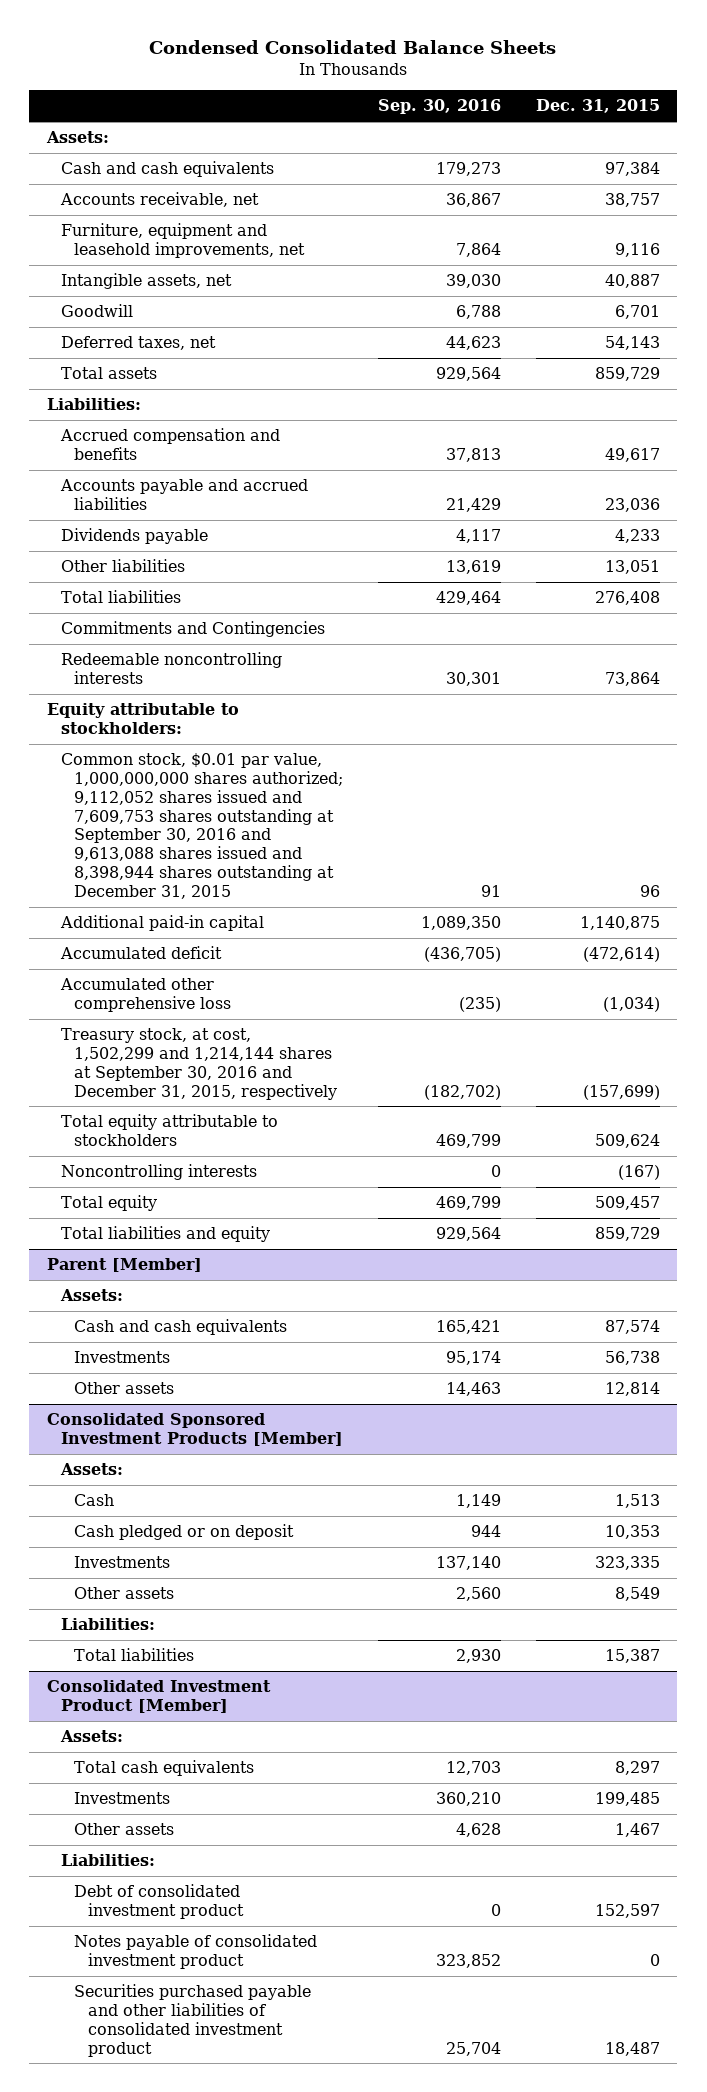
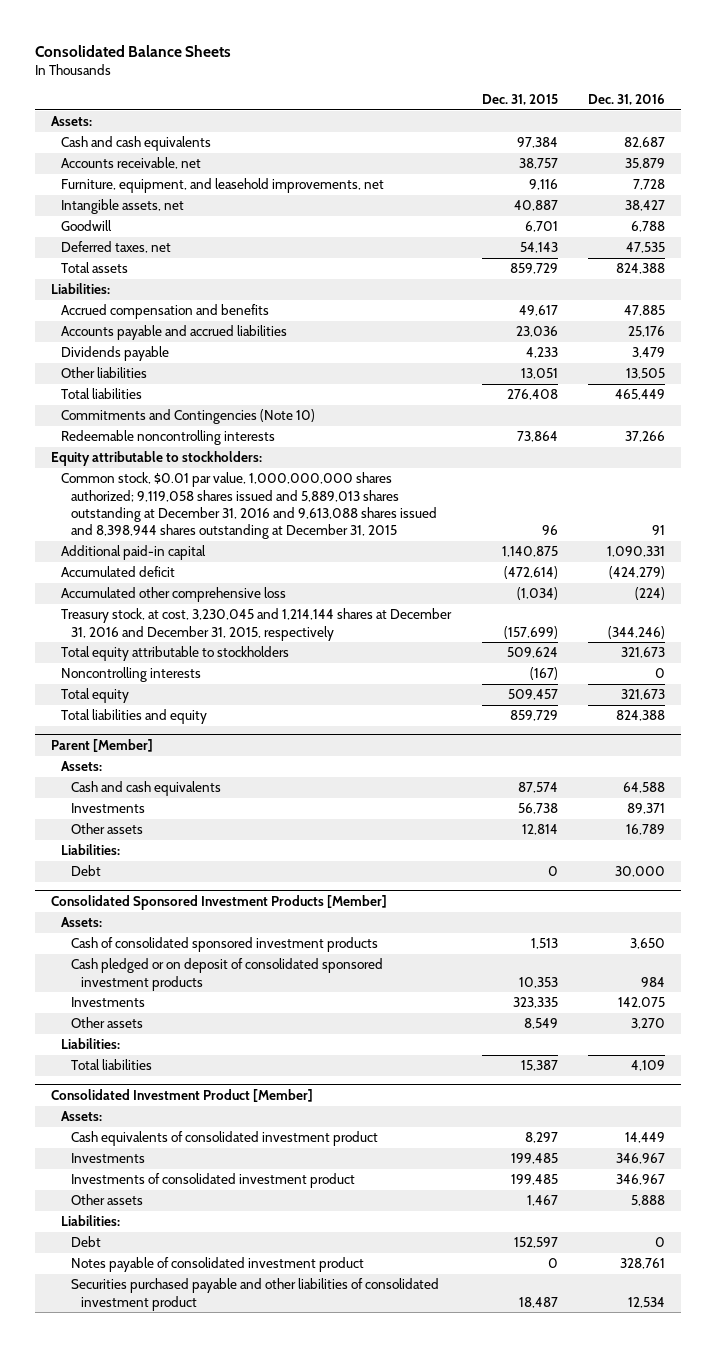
[149,39,557,54] Condensed Consolidated Balance Sheets -> [35,44,232,57] Consolidated Balance Sheets
[378,99,502,115] Sep. 30, 2016 -> none
none -> [588,93,666,105] Dec. 31, 2016
[60,223,306,258] Furniture, equipment and leasehold improvements, net -> [60,178,384,194] Furniture, equipment, and leasehold improvements, net
[60,621,325,638] Commitments and Contingencies -> [60,409,315,425] Commitments and Contingencies (Note 10)
[60,753,344,899] Common stock, $0.01 par value, 1,000,000,000 shares authorized; 9,112,052 shares issued and 7,609,753 shares outstanding at September 30, 2016 and 9,613,088 shares issued and 8,398,944 shares outstanding at December 31, 2015 -> [60,472,437,540] Common stock, $0.01 par value, 1,000,000,000 shares authorized; 9,119,058 shares issued and 5,889,013 shares outstanding at December 31, 2016 and 9,613,088 shares issued and 8,398,944 shares outstanding at December 31, 2015
[60,1028,338,1100] Treasury stock, at cost, 1,502,299 and 1,214,144 shares at September 30, 2016 and December 31, 2015, respectively -> [60,608,452,641] Treasury stock, at cost, 3,230,045 and 1,214,144 shares at December 31, 2016 and December 31, 2015, respectively
none -> [60,844,120,856] Liabilities:
none -> [70,865,101,877] Debt
[74,1494,115,1507] Cash -> [70,937,378,953] Cash of consolidated sponsored investment products
[74,1524,295,1541] Cash pledged or on deposit -> [70,958,383,991] Cash pledged or on deposit of consolidated sponsored investment products
[74,1760,255,1777] Total cash equivalents -> [70,1131,378,1147] Cash equivalents of consolidated investment product
none -> [70,1173,355,1189] Investments of consolidated investment product
[74,1884,245,1919] Debt of consolidated investment product -> [70,1236,101,1248] Debt

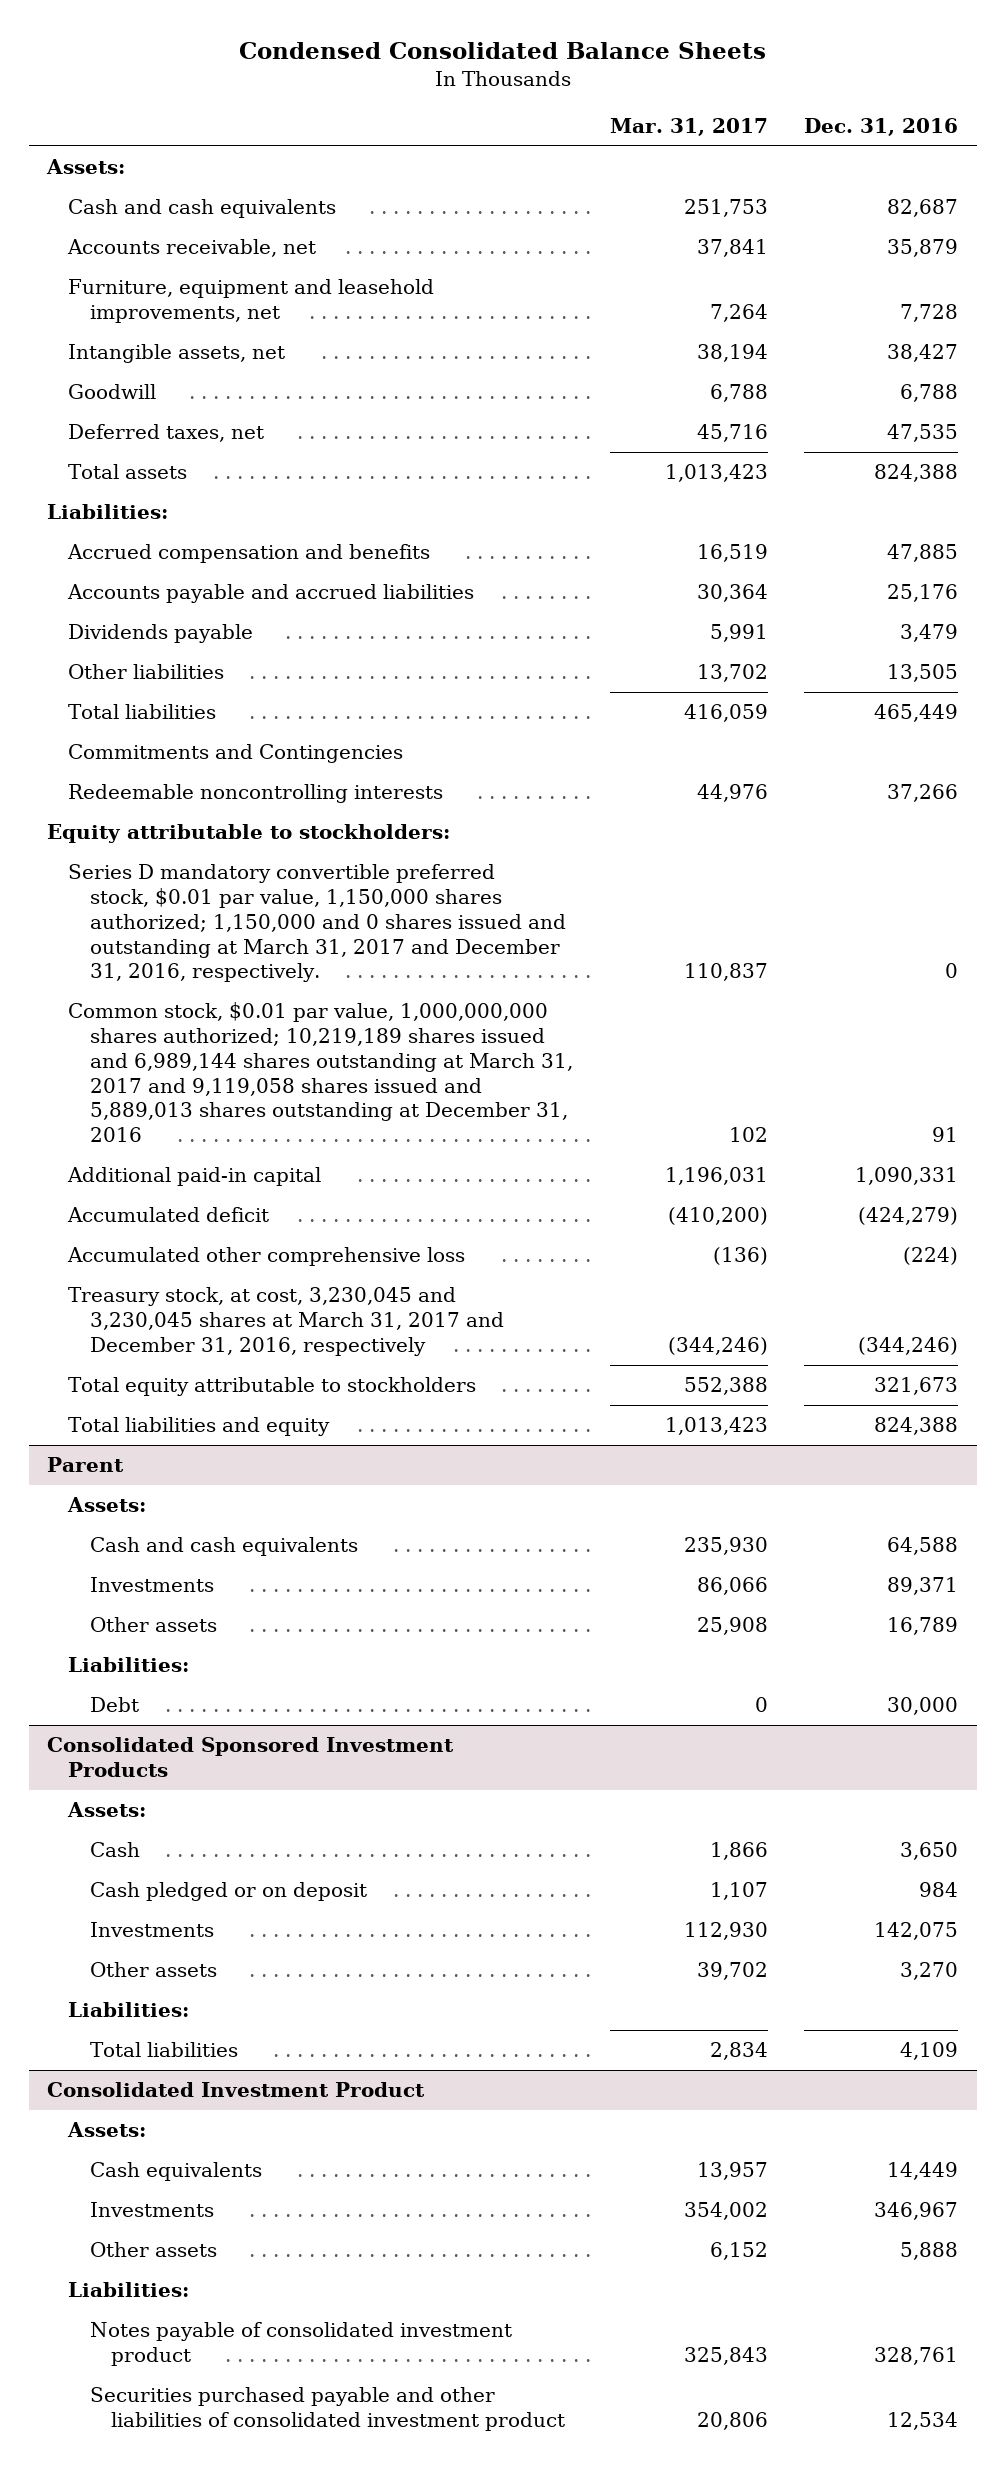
[35,44,232,57] Consolidated Balance Sheets -> [238,42,766,60] Condensed Consolidated Balance Sheets
[481,93,558,105] Dec. 31, 2015 -> none
none -> [609,117,768,136] Mar. 31, 2017
[60,178,384,194] Furniture, equipment, and leasehold improvements, net -> [68,279,435,324] Furniture, equipment and leasehold improvements, net
[60,409,315,425] Commitments and Contingencies (Note 10) -> [68,744,404,764] Commitments and Contingencies
none -> [68,864,566,983] Series D mandatory convertible preferred stock, $0.01 par value, 1,150,000 shares authorized; 1,150,000 and 0 shares issued and outstanding at March 31, 2017 and December 31, 2016, respectively.
[60,472,437,540] Common stock, $0.01 par value, 1,000,000,000 shares authorized; 9,119,058 shares issued and 5,889,013 shares outstanding at December 31, 2016 and 9,613,088 shares issued and 8,398,944 shares outstanding at December 31, 2015 -> [68,1002,573,1143] Common stock, $0.01 par value, 1,000,000,000 shares authorized; 10,219,189 shares issued and 6,989,144 shares outstanding at March 31, 2017 and 9,119,058 shares issued and 5,889,013 shares outstanding at December 31, 2016
[60,608,452,641] Treasury stock, at cost, 3,230,045 and 1,214,144 shares at December 31, 2016 and December 31, 2015, respectively -> [68,1287,504,1356] Treasury stock, at cost, 3,230,045 and 3,230,045 shares at March 31, 2017 and December 31, 2016, respectively
[60,667,201,683] Noncontrolling interests -> none
[60,688,129,704] Total equity -> none
[50,738,153,752] Parent [Member] -> [46,1457,124,1473] Parent
[50,894,387,910] Consolidated Sponsored Investment Products [Member] -> [46,1737,454,1778] Consolidated Sponsored Investment Products
[70,937,378,953] Cash of consolidated sponsored investment products -> [89,1842,140,1858] Cash
[70,958,383,991] Cash pledged or on deposit of consolidated sponsored investment products -> [89,1882,367,1902] Cash pledged or on deposit
[50,1088,313,1102] Consolidated Investment Product [Member] -> [46,2082,425,2098] Consolidated Investment Product
[70,1131,378,1147] Cash equivalents of consolidated investment product -> [89,2162,262,2182] Cash equivalents
[70,1173,355,1189] Investments of consolidated investment product -> none
[70,1236,101,1248] Debt -> none

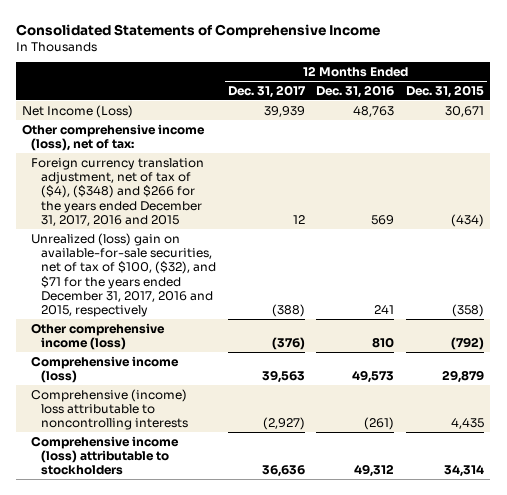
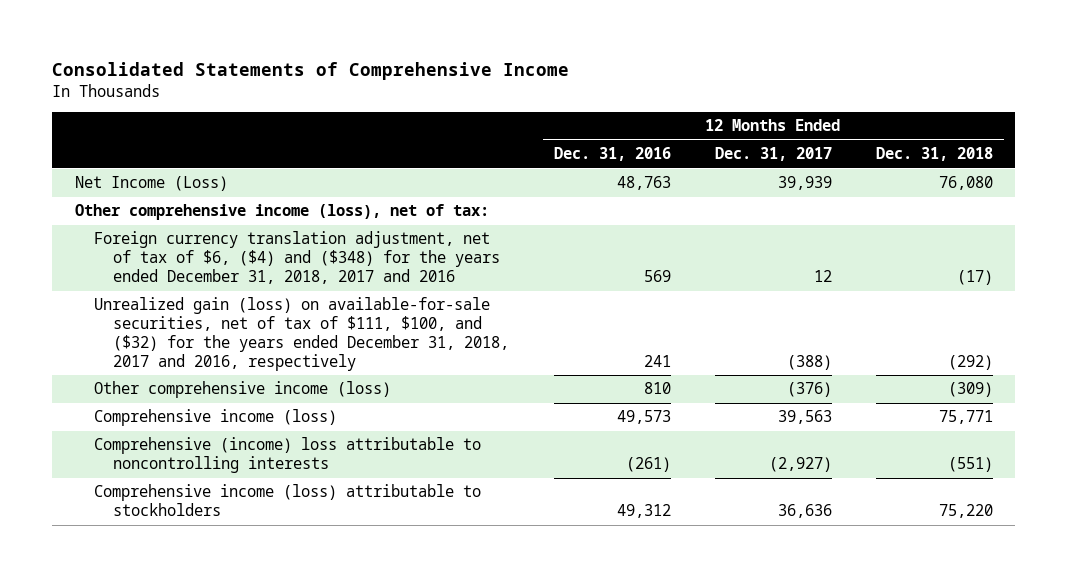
[406,84,485,98] Dec. 31, 2015 -> none
none -> [876,147,994,162] Dec. 31, 2018
[31,157,205,226] Foreign currency translation adjustment, net of tax of ($4), ($348) and $266 for the years ended December 31, 2017, 2016 and 2015 -> [94,231,501,285] Foreign currency translation adjustment, net of tax of $6, ($4) and ($348) for the years ended December 31, 2018, 2017 and 2016
[31,232,216,318] Unrealized (loss) gain on available-for-sale securities, net of tax of $100, ($32), and $71 for the years ended December 31, 2017, 2016 and 2015, respectively -> [94,297,510,371] Unrealized gain (loss) on available-for-sale securities, net of tax of $111, $100, and ($32) for the years ended December 31, 2018, 2017 and 2016, respectively

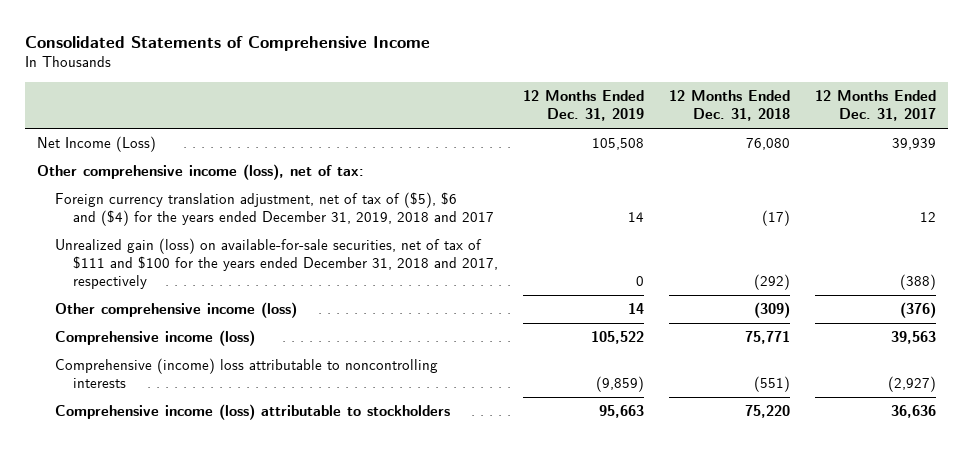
[553,147,671,162] Dec. 31, 2016 -> none
none -> [523,90,645,122] 12 Months Ended Dec. 31, 2019
[94,231,501,285] Foreign currency translation adjustment, net of tax of $6, ($4) and ($348) for the years ended December 31, 2018, 2017 and 2016 -> [55,192,495,227] Foreign currency translation adjustment, net of tax of ($5), $6 and ($4) for the years ended December 31, 2019, 2018 and 2017
[94,297,510,371] Unrealized gain (loss) on available-for-sale securities, net of tax of $111, $100, and ($32) for the years ended December 31, 2018, 2017 and 2016, respectively -> [55,238,499,290] Unrealized gain (loss) on available-for-sale securities, net of tax of $111 and $100 for the years ended December 31, 2018 and 2017, respectively

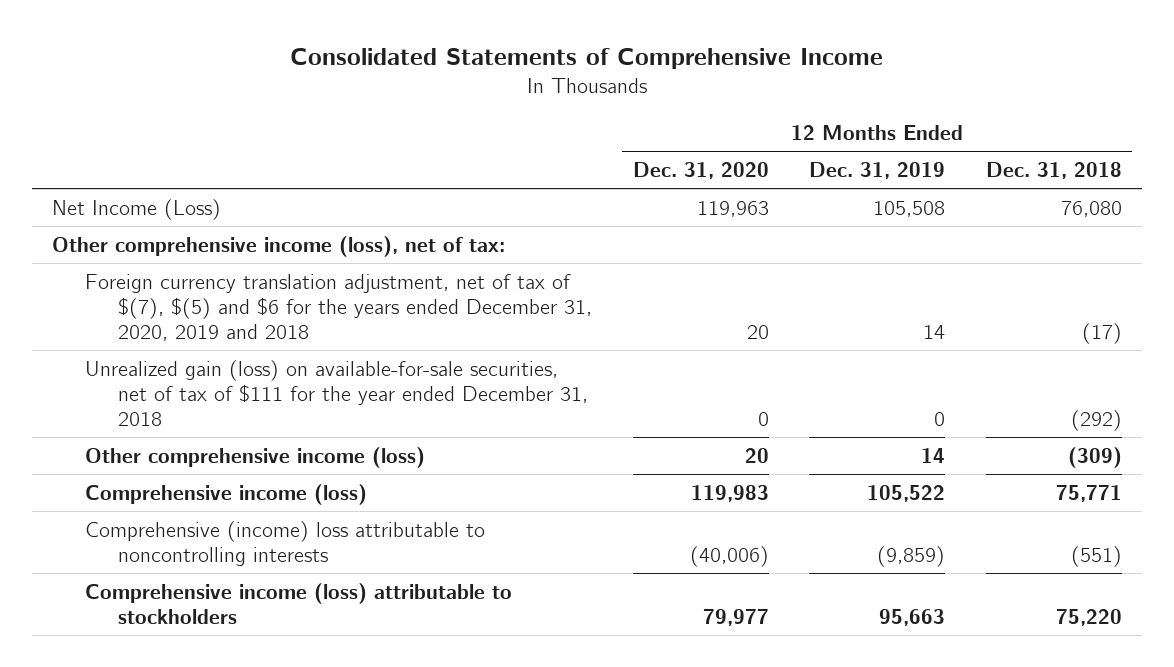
[814,90,936,122] 12 Months Ended Dec. 31, 2017 -> none
none -> [632,162,769,180] Dec. 31, 2020
[55,192,495,227] Foreign currency translation adjustment, net of tax of ($5), $6 and ($4) for the years ended December 31, 2019, 2018 and 2017 -> [85,273,592,341] Foreign currency translation adjustment, net of tax of $(7), $(5) and $6 for the years ended December 31, 2020, 2019 and 2018
[55,238,499,290] Unrealized gain (loss) on available-for-sale securities, net of tax of $111 and $100 for the years ended December 31, 2018 and 2017, respectively -> [85,359,588,426] Unrealized gain (loss) on available-for-sale securities, net of tax of $111 for the year ended December 31, 2018

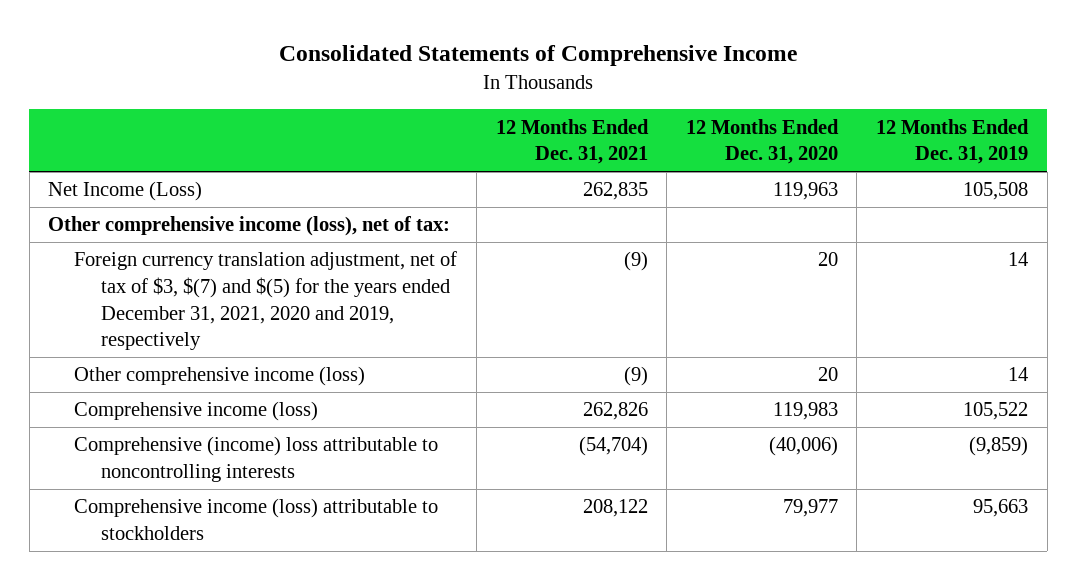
[985,162,1122,180] Dec. 31, 2018 -> none
none -> [495,118,649,165] 12 Months Ended Dec. 31, 2021
[85,359,588,426] Unrealized gain (loss) on available-for-sale securities, net of tax of $111 for the year ended December 31, 2018 -> none
[85,273,592,341] Foreign currency translation adjustment, net of tax of $(7), $(5) and $6 for the years ended December 31, 2020, 2019 and 2018 -> [74,251,458,351] Foreign currency translation adjustment, net of tax of $3, $(7) and $(5) for the years ended December 31, 2021, 2020 and 2019, respectively

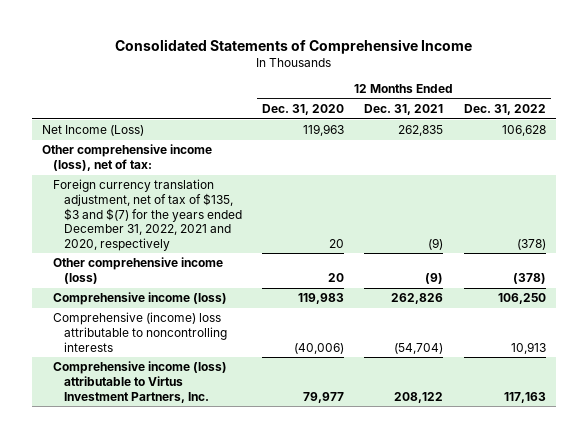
[876,118,1030,165] 12 Months Ended Dec. 31, 2019 -> none
none -> [463,104,546,116] Dec. 31, 2022
[74,251,458,351] Foreign currency translation adjustment, net of tax of $3, $(7) and $(5) for the years ended December 31, 2021, 2020 and 2019, respectively -> [52,179,242,251] Foreign currency translation adjustment, net of tax of $135, $3 and $(7) for the years ended December 31, 2022, 2021 and 2020, respectively
[74,498,439,541] Comprehensive income (loss) attributable to stockholders -> [52,361,227,403] Comprehensive income (loss) attributable to Virtus Investment Partners, Inc.

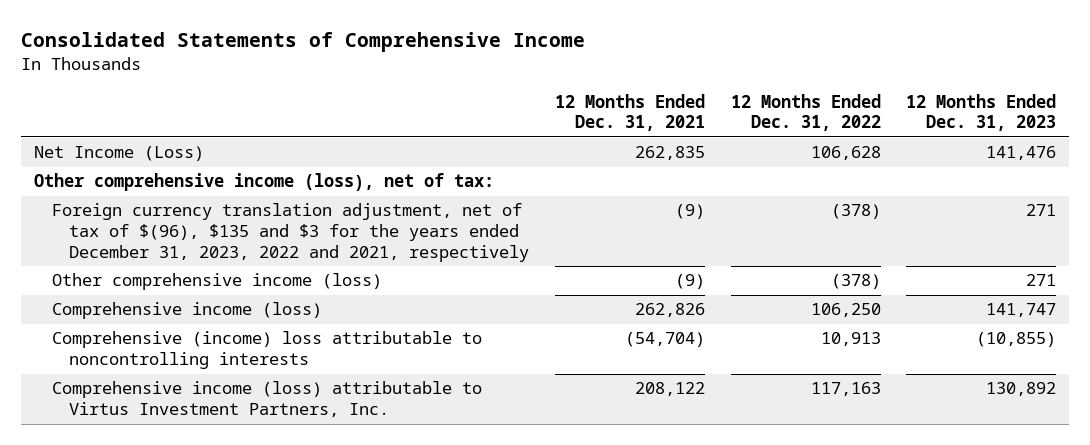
[261,104,344,116] Dec. 31, 2020 -> none
none -> [906,93,1057,132] 12 Months Ended Dec. 31, 2023
[52,179,242,251] Foreign currency translation adjustment, net of tax of $135, $3 and $(7) for the years ended December 31, 2022, 2021 and 2020, respectively -> [51,203,530,262] Foreign currency translation adjustment, net of tax of $(96), $135 and $3 for the years ended December 31, 2023, 2022 and 2021, respectively

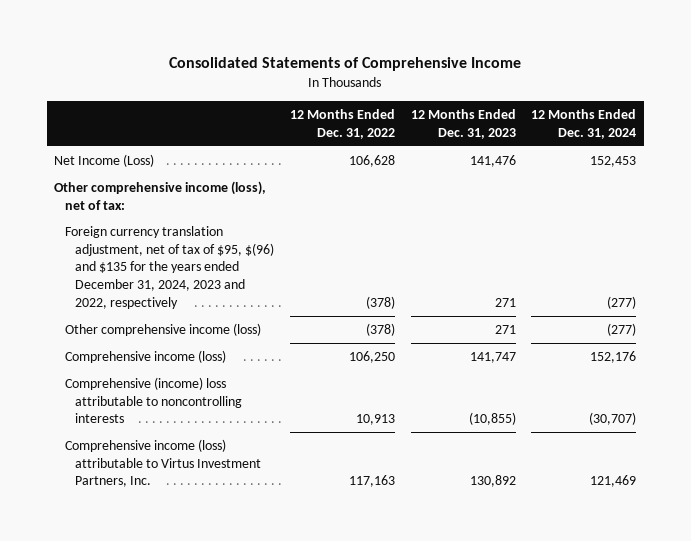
[554,93,705,132] 12 Months Ended Dec. 31, 2021 -> none
none -> [531,109,637,139] 12 Months Ended Dec. 31, 2024
[51,203,530,262] Foreign currency translation adjustment, net of tax of $(96), $135 and $3 for the years ended December 31, 2023, 2022 and 2021, respectively -> [64,225,275,309] Foreign currency translation adjustment, net of tax of $95, $(96) and $135 for the years ended December 31, 2024, 2023 and 2022, respectively

